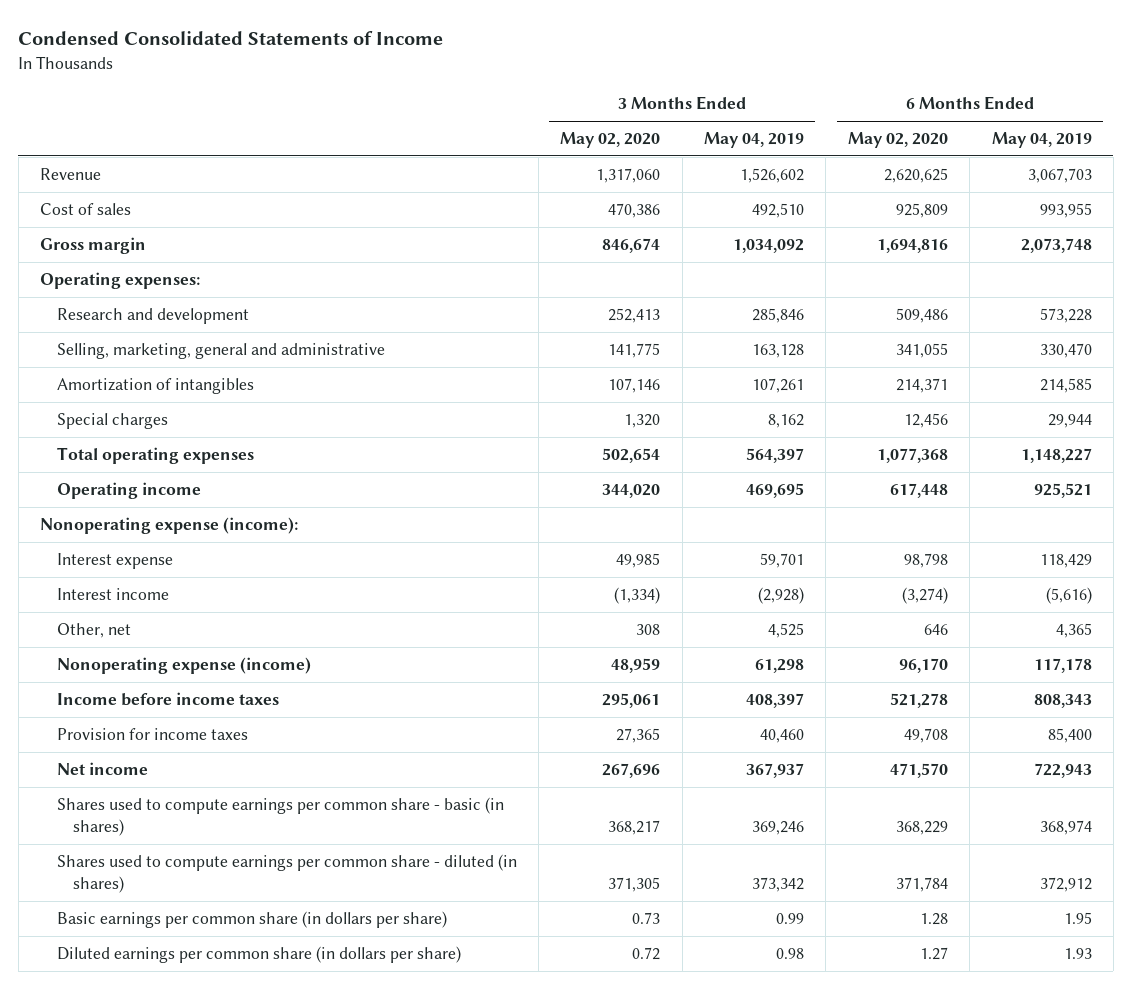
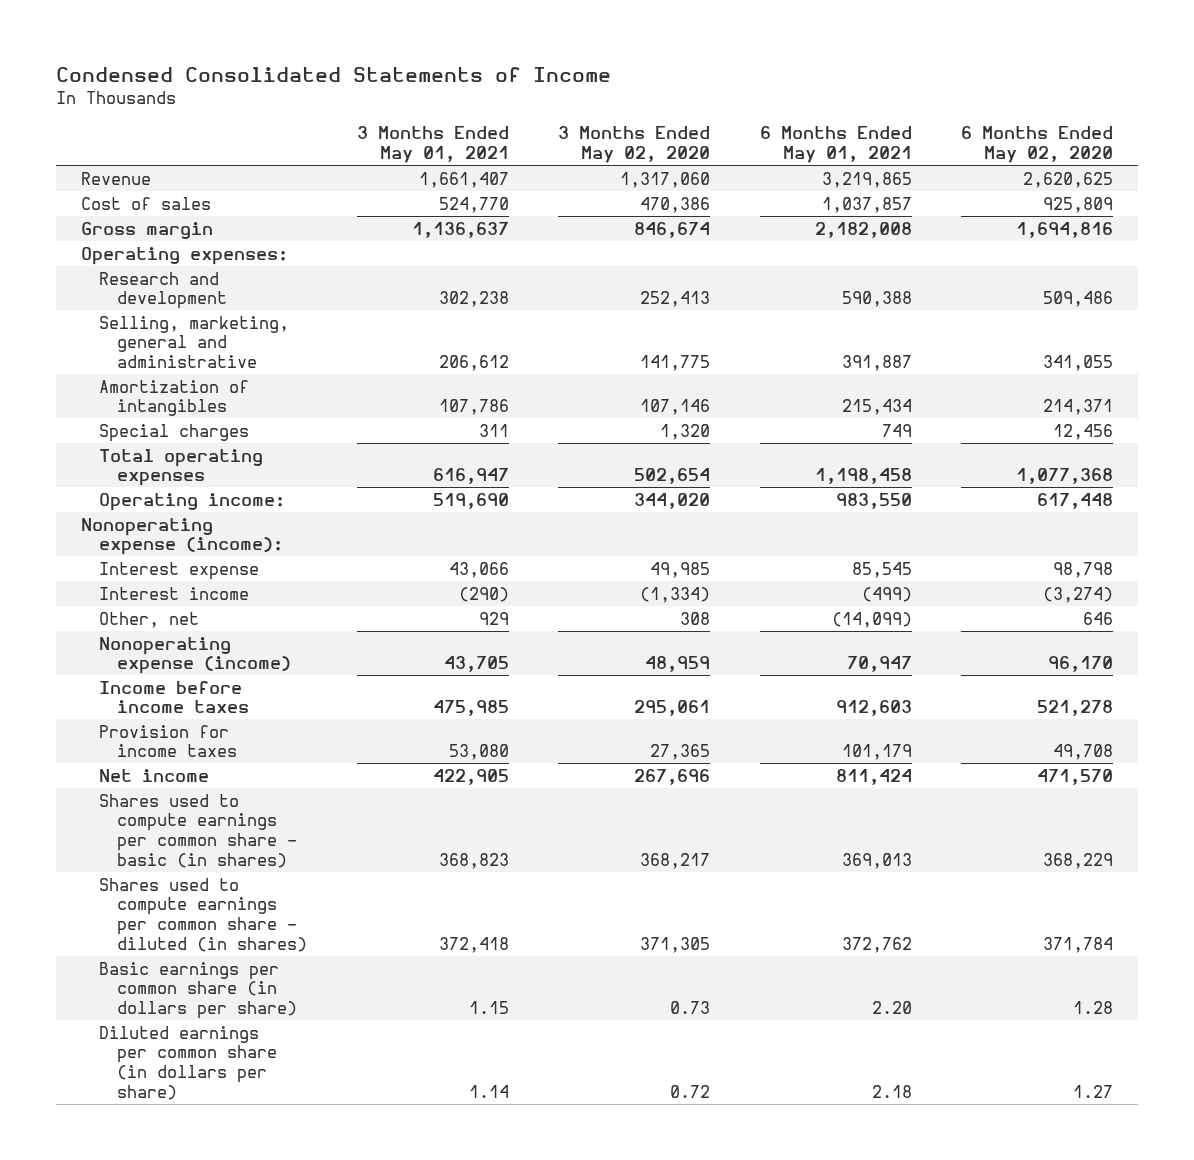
[704,131,805,148] May 04, 2019 -> none
[991,131,1092,148] May 04, 2019 -> none
none -> [356,126,509,164] 3 Months Ended May 01, 2021
none -> [759,126,912,164] 6 Months Ended May 01, 2021
[56,481,201,499] Operating income -> [98,492,285,511] Operating income:

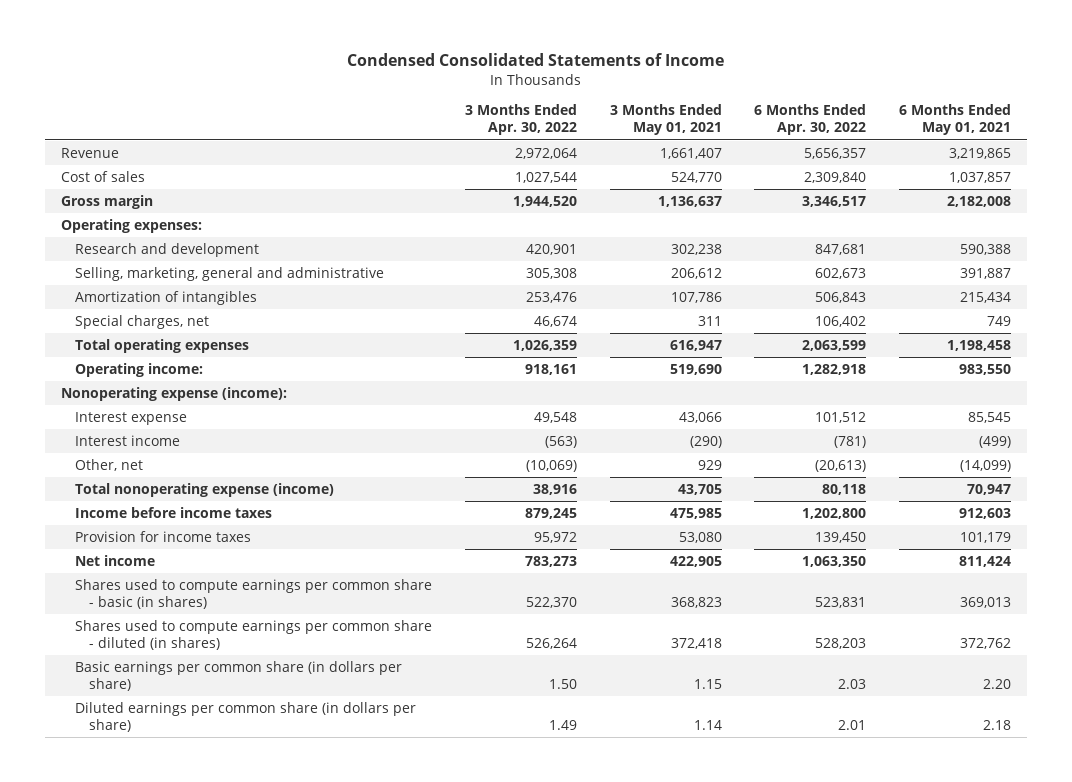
[558,126,711,164] 3 Months Ended May 02, 2020 -> none
[961,126,1114,164] 6 Months Ended May 02, 2020 -> none
none -> [464,104,577,136] 3 Months Ended Apr. 30, 2022
none -> [754,104,867,136] 6 Months Ended Apr. 30, 2022
[98,423,249,442] Special charges -> [75,314,210,329] Special charges, net
[98,636,292,675] Nonoperating expense (income) -> [75,482,335,497] Total nonoperating expense (income)

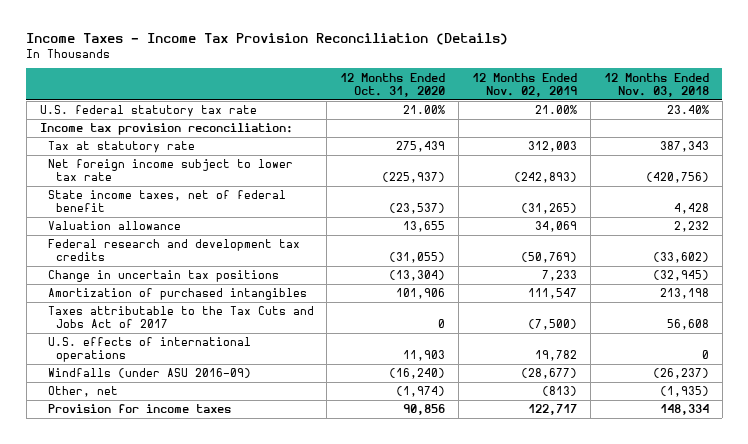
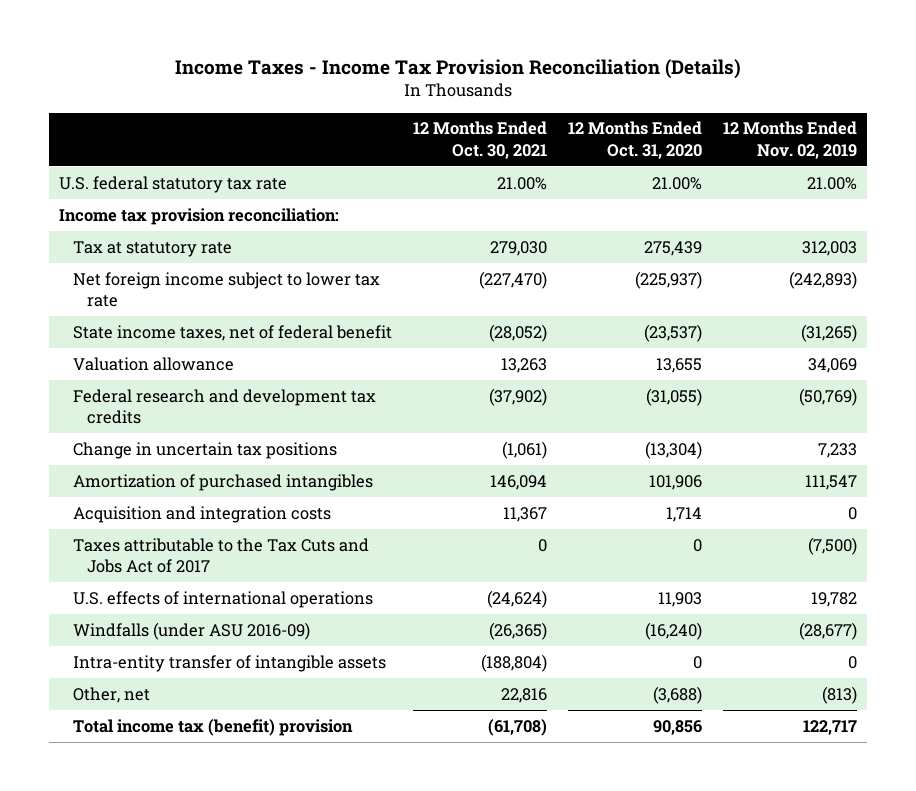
[603,72,709,97] 12 Months Ended Nov. 03, 2018 -> none
none -> [413,121,548,159] 12 Months Ended Oct. 30, 2021
none -> [73,505,332,523] Acquisition and integration costs
none -> [73,654,387,672] Intra-entity transfer of intangible assets
[396,386,446,398] (1,974) -> [652,685,702,704] (3,688)
[47,404,231,414] Provision for income taxes -> [73,718,354,736] Total income tax (benefit) provision

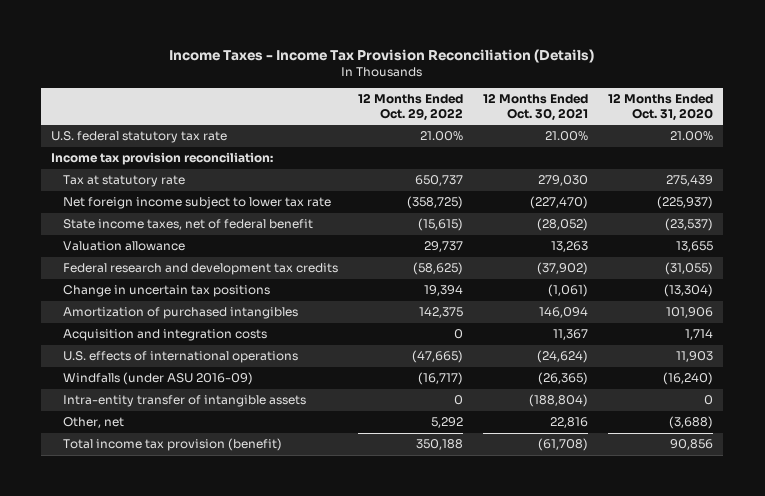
[722,121,857,159] 12 Months Ended Nov. 02, 2019 -> none
none -> [358,92,464,121] 12 Months Ended Oct. 29, 2022
[73,537,370,573] Taxes attributable to the Tax Cuts and Jobs Act of 2017 -> none
[73,718,354,736] Total income tax (benefit) provision -> [63,438,283,452] Total income tax provision (benefit)

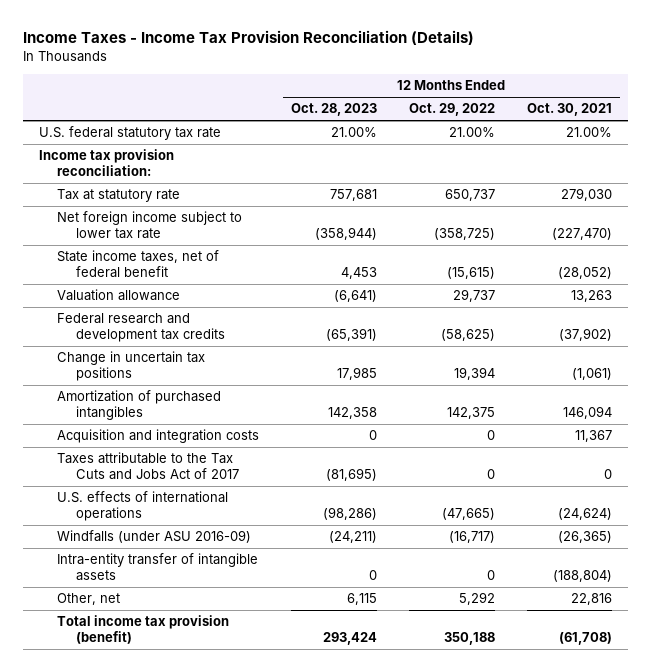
[608,92,714,121] 12 Months Ended Oct. 31, 2020 -> none
none -> [291,103,378,117] Oct. 28, 2023
none -> [57,452,239,481] Taxes attributable to the Tax Cuts and Jobs Act of 2017

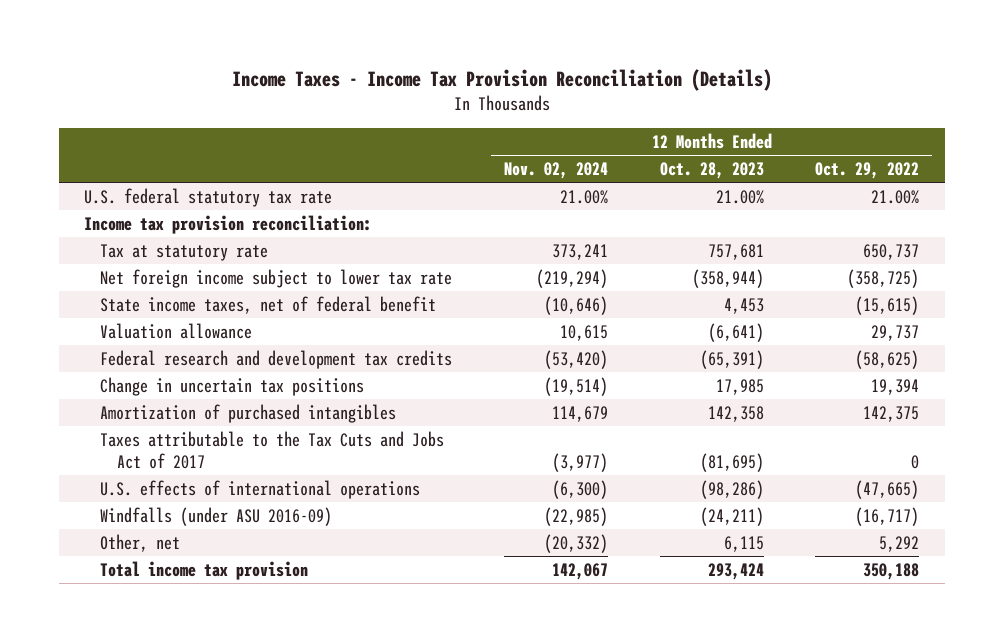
[526,103,612,117] Oct. 30, 2021 -> none
none -> [504,162,609,180] Nov. 02, 2024
[57,429,260,444] Acquisition and integration costs -> none
[57,553,259,582] Intra-entity transfer of intangible assets -> none
[57,615,230,645] Total income tax provision (benefit) -> [100,560,309,580] Total income tax provision

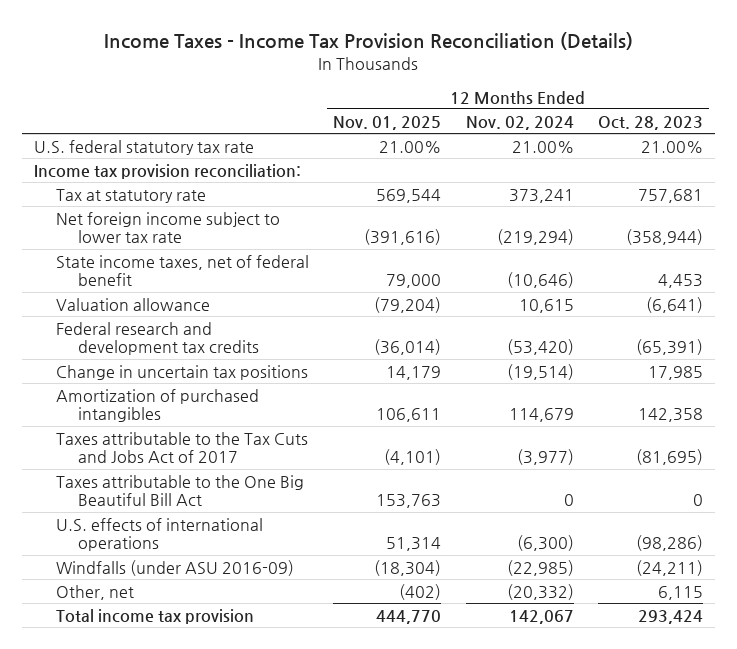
[815,162,920,180] Oct. 29, 2022 -> none
none -> [333,115,442,130] Nov. 01, 2025
none -> [55,474,304,507] Taxes attributable to the One Big Beautiful Bill Act

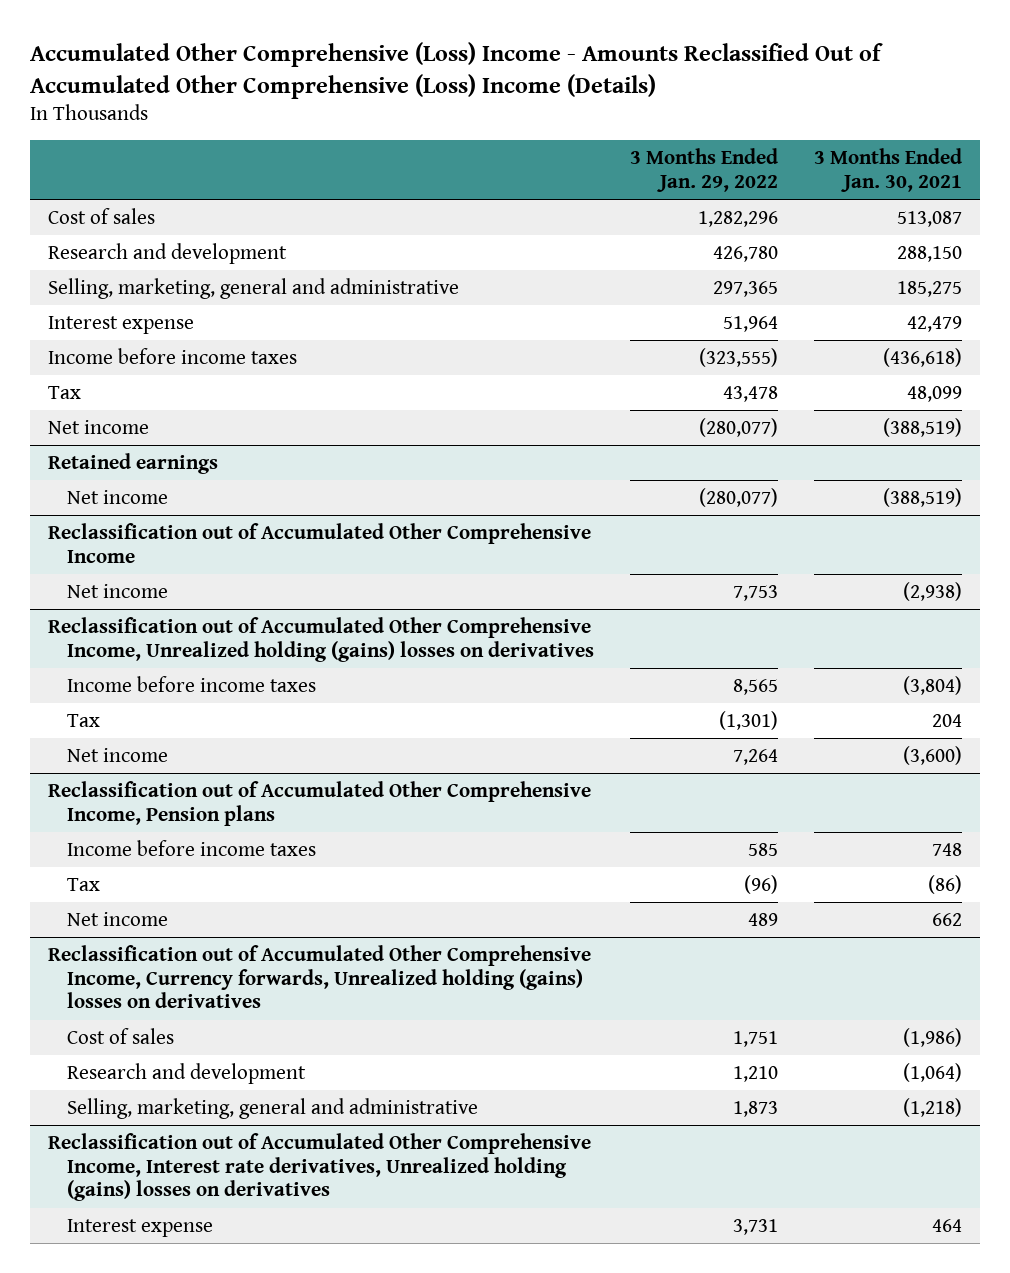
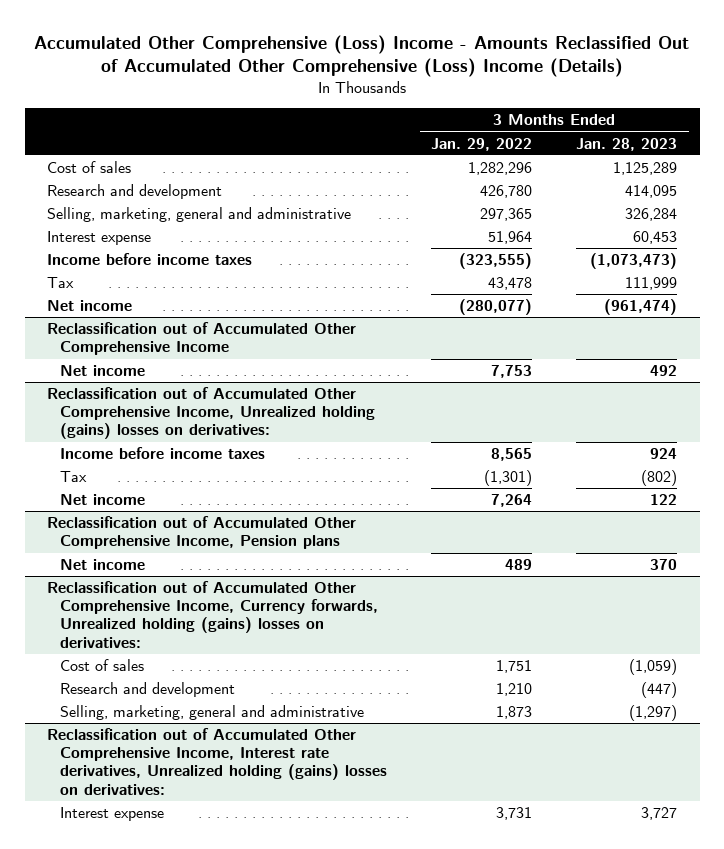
[814,148,963,193] 3 Months Ended Jan. 30, 2021 -> none
none -> [576,137,678,151] Jan. 28, 2023
[47,452,218,474] Retained earnings -> none
[66,489,168,504] Net income -> none
[47,616,594,662] Reclassification out of Accumulated Other Comprehensive Income, Unrealized holding (gains) losses on derivatives -> [46,387,376,440] Reclassification out of Accumulated Other Comprehensive Income, Unrealized holding (gains) losses on derivatives:
[66,839,316,856] Income before income taxes -> none
[66,877,100,891] Tax -> none
[47,944,591,1009] Reclassification out of Accumulated Other Comprehensive Income, Currency forwards, Unrealized holding (gains) losses on derivatives -> [46,581,379,648] Reclassification out of Accumulated Other Comprehensive Income, Currency forwards, Unrealized holding (gains) losses on derivatives:
[47,1132,591,1202] Reclassification out of Accumulated Other Comprehensive Income, Interest rate derivatives, Unrealized holding (gains) losses on derivatives -> [46,728,388,795] Reclassification out of Accumulated Other Comprehensive Income, Interest rate derivatives, Unrealized holding (gains) losses on derivatives:

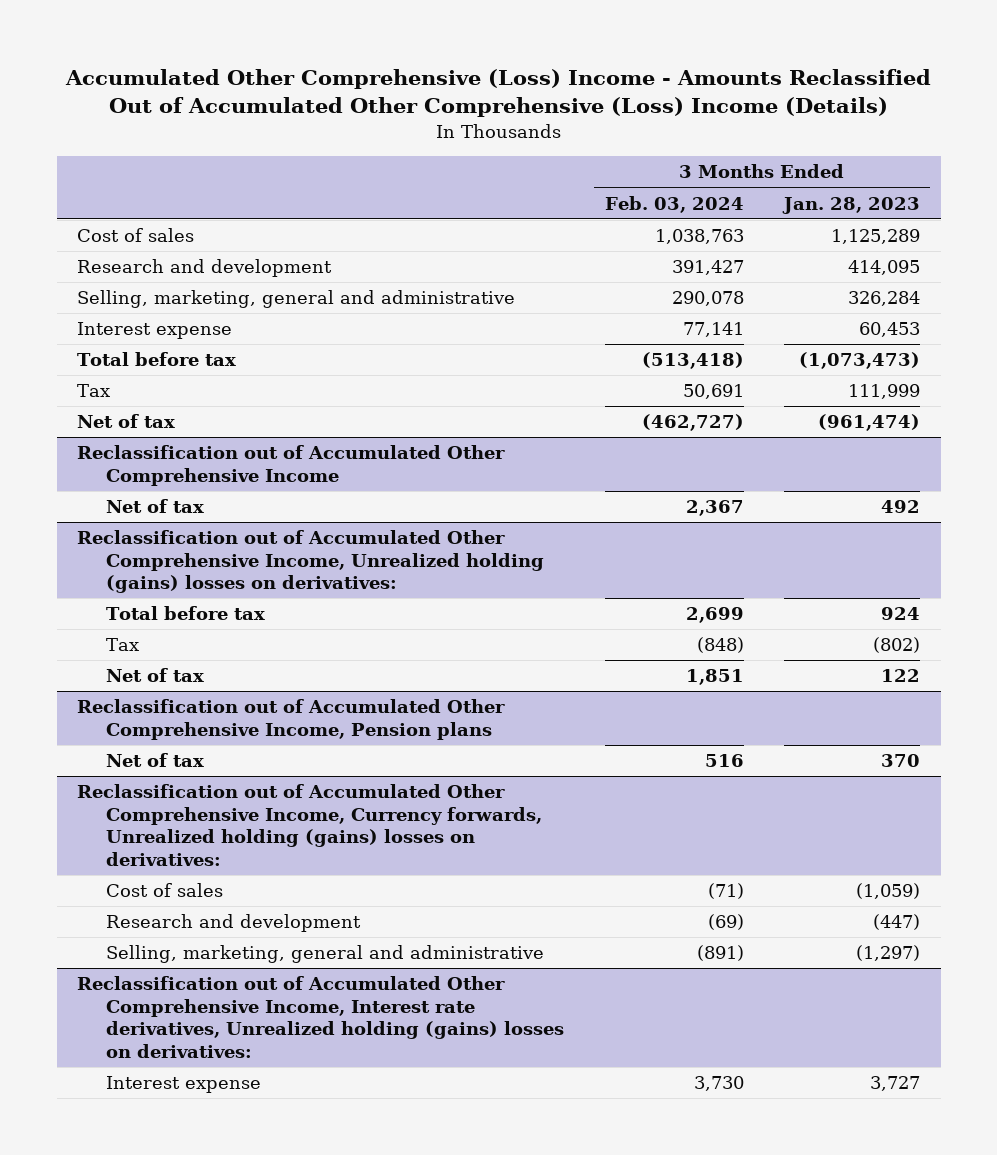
[431,137,533,151] Jan. 29, 2022 -> none
none -> [604,195,744,213] Feb. 03, 2024
[46,253,252,266] Income before income taxes -> [76,352,236,367] Total before tax
[46,300,132,312] Net income -> [76,414,175,429] Net of tax
[60,365,146,377] Net income -> [105,499,204,514] Net of tax
[60,447,266,460] Income before income taxes -> [105,606,265,621] Total before tax
[60,494,146,506] Net income -> [105,668,204,683] Net of tax
[60,559,146,571] Net income -> [105,753,204,768] Net of tax

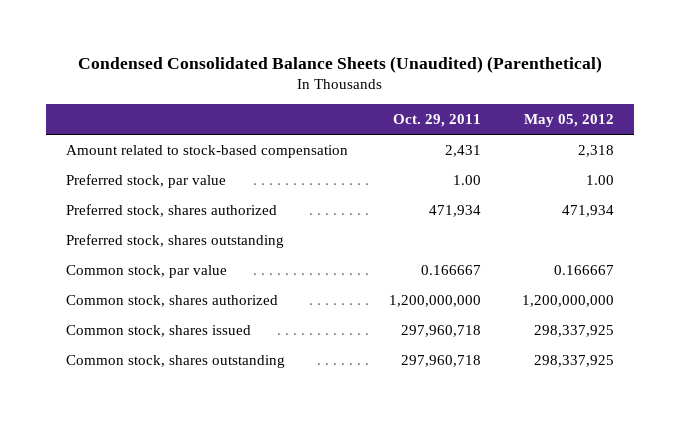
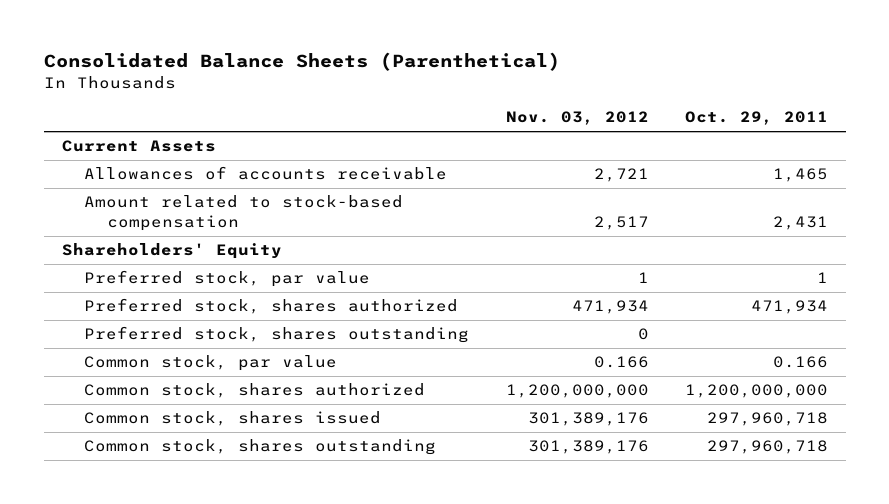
[77,56,602,74] Condensed Consolidated Balance Sheets (Unaudited) (Parenthetical) -> [43,52,560,72] Consolidated Balance Sheets (Parenthetical)
[523,114,614,128] May 05, 2012 -> none
none -> [505,111,649,126] Nov. 03, 2012
none -> [61,140,216,153] Current Assets
none -> [84,166,448,181] Allowances of accounts receivable
none -> [61,243,282,260] Shareholders' Equity
[452,174,481,185] 1.00 -> [816,272,828,284] 1
[420,264,481,275] 0.166667 -> [772,356,828,369] 0.166

